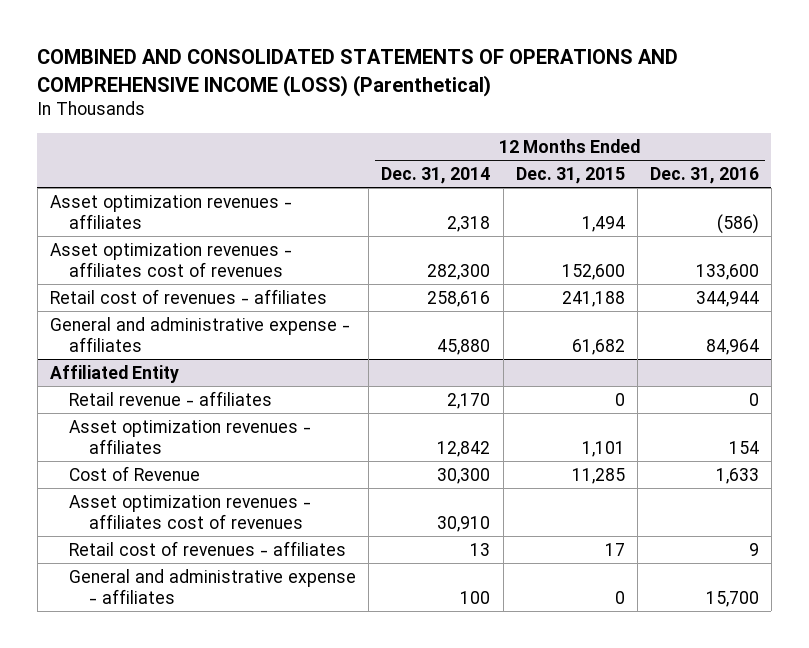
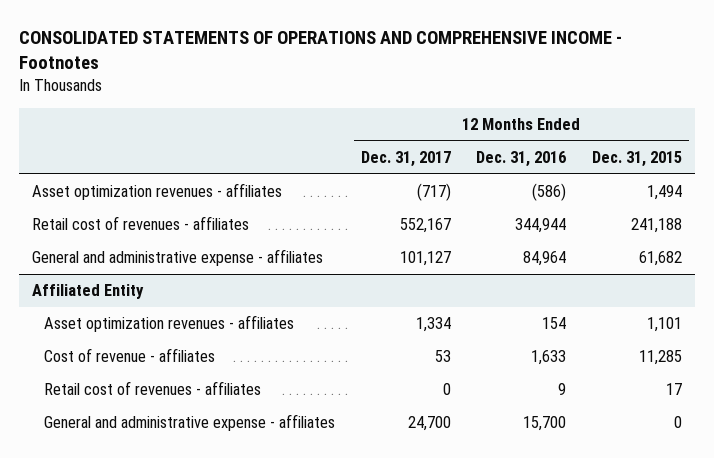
[37,49,679,97] COMBINED AND CONSOLIDATED STATEMENTS OF OPERATIONS AND COMPREHENSIVE INCOME (LOSS) (Parenthetical) -> [18,31,622,70] CONSOLIDATED STATEMENTS OF OPERATIONS AND COMPREHENSIVE INCOME - Footnotes
[381,166,491,184] Dec. 31, 2014 -> none
none -> [360,151,451,168] Dec. 31, 2017
[49,242,292,277] Asset optimization revenues - affiliates cost of revenues -> none
[69,390,273,406] Retail revenue - affiliates -> none
[69,494,312,529] Asset optimization revenues - affiliates cost of revenues -> none
[69,465,201,481] Cost of Revenue -> [43,348,215,363] Cost of revenue - affiliates

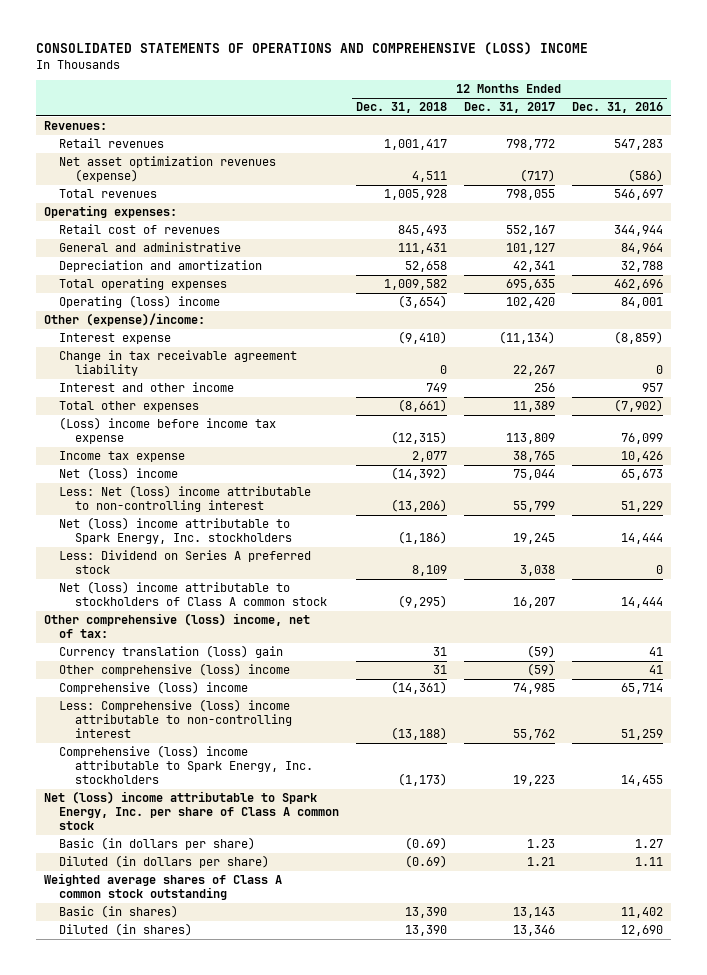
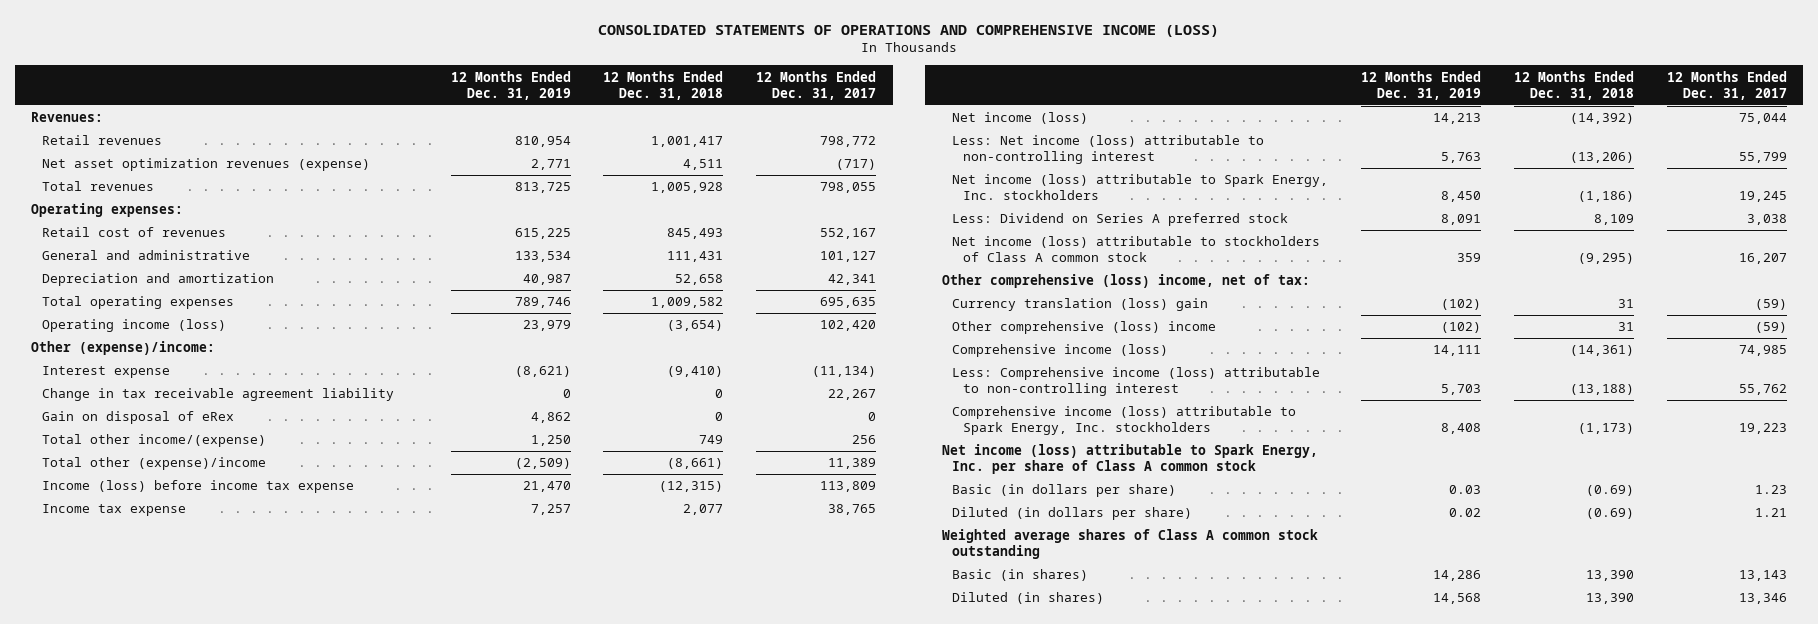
[35,42,588,56] CONSOLIDATED STATEMENTS OF OPERATIONS AND COMPREHENSIVE (LOSS) INCOME -> [597,24,1219,37] CONSOLIDATED STATEMENTS OF OPERATIONS AND COMPREHENSIVE INCOME (LOSS)
[571,102,663,114] Dec. 31, 2016 -> none
none -> [450,70,571,100] 12 Months Ended Dec. 31, 2019
[59,295,221,309] Operating (loss) income -> [41,319,226,333] Operating income (loss)
none -> [41,411,234,425] Gain on disposal of eRex
[59,382,235,393] Interest and other income -> [41,434,266,448] Total other income/(expense)
[59,401,200,413] Total other expenses -> [41,457,266,471] Total other (expense)/income
[59,417,277,445] (Loss) income before income tax expense -> [41,480,354,494] Income (loss) before income tax expense
[59,467,179,481] Net (loss) income -> [952,112,1089,125] Net income (loss)
[59,485,312,513] Less: Net (loss) income attributable to non-controlling interest -> [952,135,1265,165] Less: Net income (loss) attributable to non-controlling interest
[59,517,292,545] Net (loss) income attributable to Spark Energy, Inc. stockholders -> [952,174,1329,201] Net income (loss) attributable to Spark Energy, Inc. stockholders
[59,581,327,607] Net (loss) income attributable to stockholders of Class A common stock -> [952,236,1321,263] Net income (loss) attributable to stockholders of Class A common stock
[59,681,249,695] Comprehensive (loss) income -> [952,344,1169,358] Comprehensive income (loss)
[59,699,292,739] Less: Comprehensive (loss) income attributable to non-controlling interest -> [952,367,1321,397] Less: Comprehensive income (loss) attributable to non-controlling interest
[59,745,313,785] Comprehensive (loss) income attributable to Spark Energy, Inc. stockholders -> [952,406,1297,436] Comprehensive income (loss) attributable to Spark Energy, Inc. stockholders
[44,791,340,831] Net (loss) income attributable to Spark Energy, Inc. per share of Class A common stock -> [941,444,1318,475] Net income (loss) attributable to Spark Energy, Inc. per share of Class A common stock

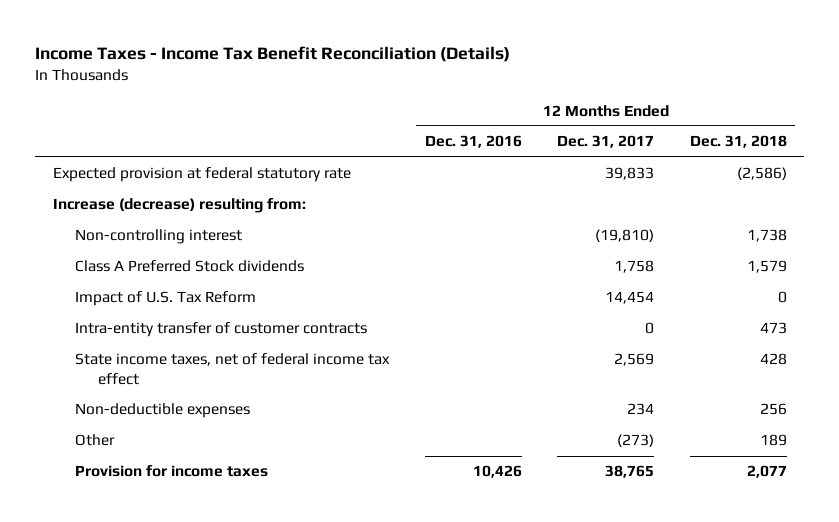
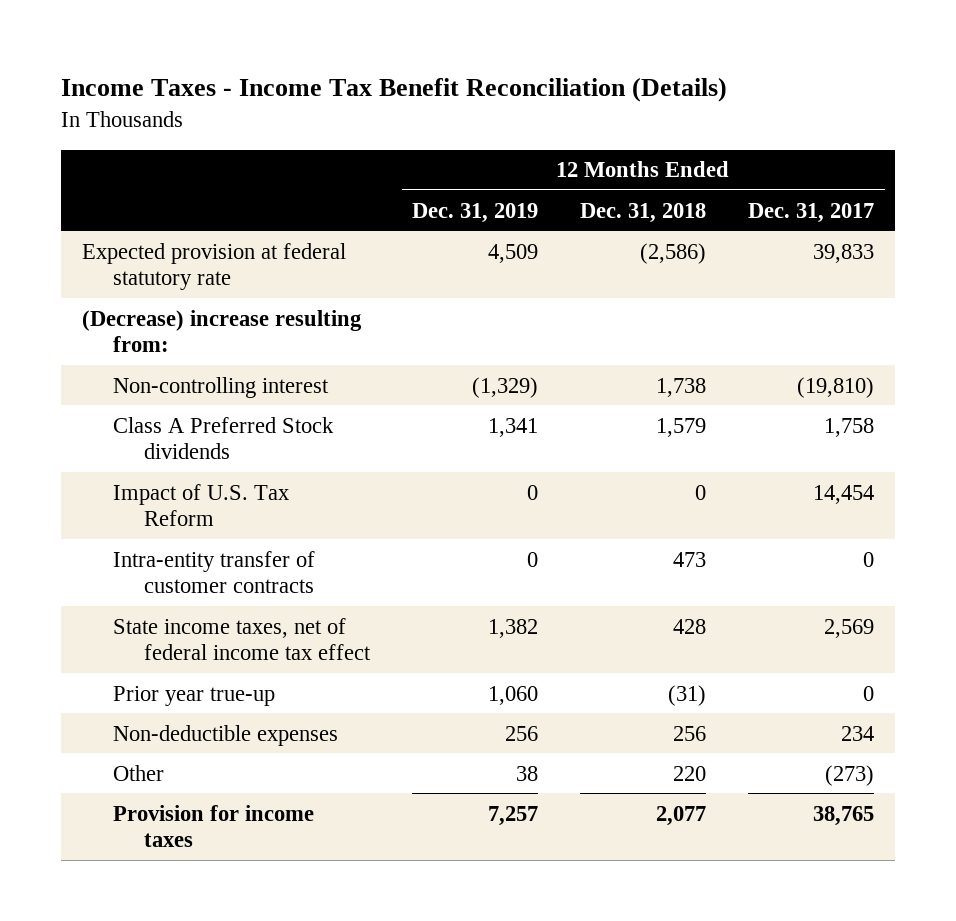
[424,135,522,149] Dec. 31, 2016 -> none
none -> [412,202,539,223] Dec. 31, 2019
[52,198,306,214] Increase (decrease) resulting from: -> [82,309,363,352] (Decrease) increase resulting from:
none -> [113,685,276,706] Prior year true-up
[759,434,787,447] 189 -> [673,765,707,781] 220

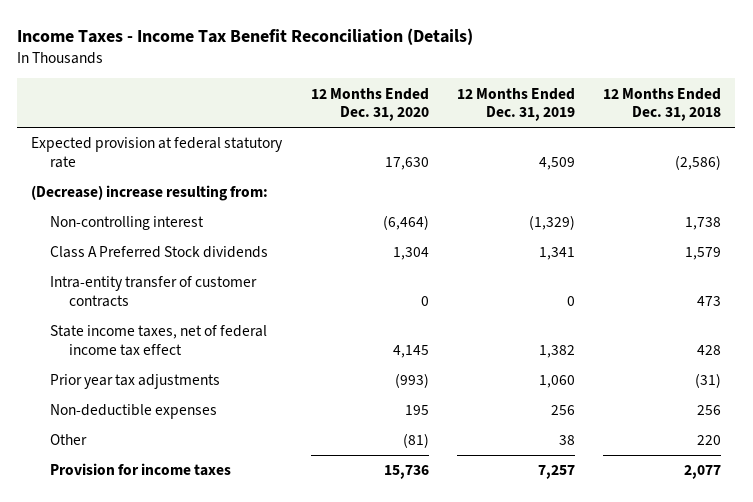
[748,202,875,223] Dec. 31, 2017 -> none
none -> [310,87,429,122] 12 Months Ended Dec. 31, 2020
[113,483,290,526] Impact of U.S. Tax Reform -> none
[113,685,276,706] Prior year true-up -> [50,374,221,390] Prior year tax adjustments

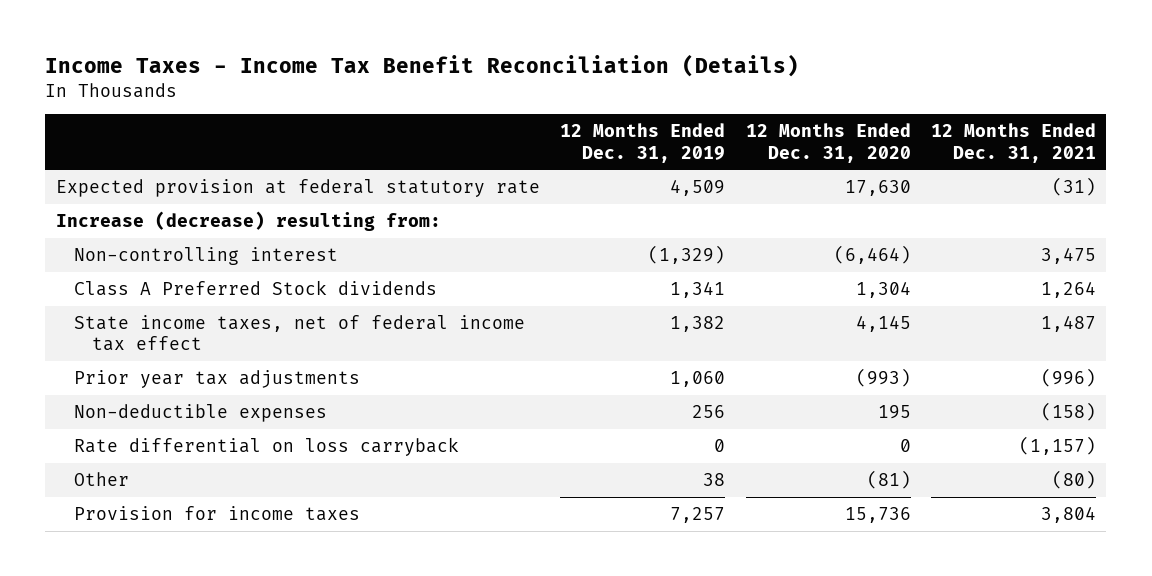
[603,87,722,122] 12 Months Ended Dec. 31, 2018 -> none
none -> [931,123,1097,163] 12 Months Ended Dec. 31, 2021
[31,185,269,202] (Decrease) increase resulting from: -> [55,211,441,232] Increase (decrease) resulting from:
[50,276,258,307] Intra-entity transfer of customer contracts -> none
none -> [73,437,459,457] Rate differential on loss carryback

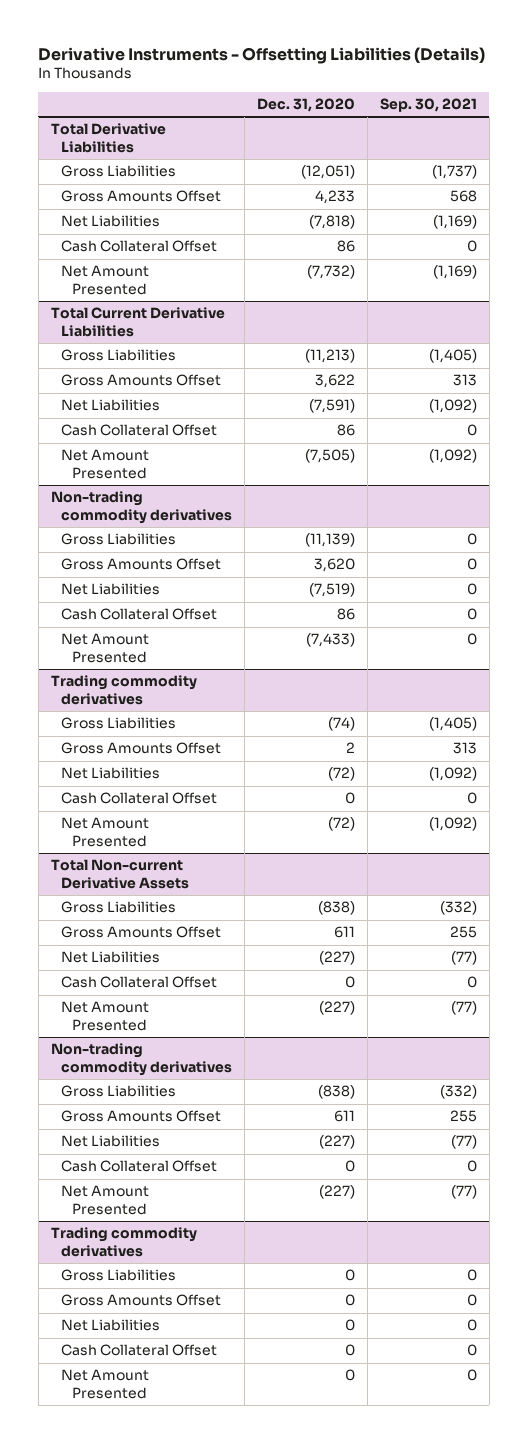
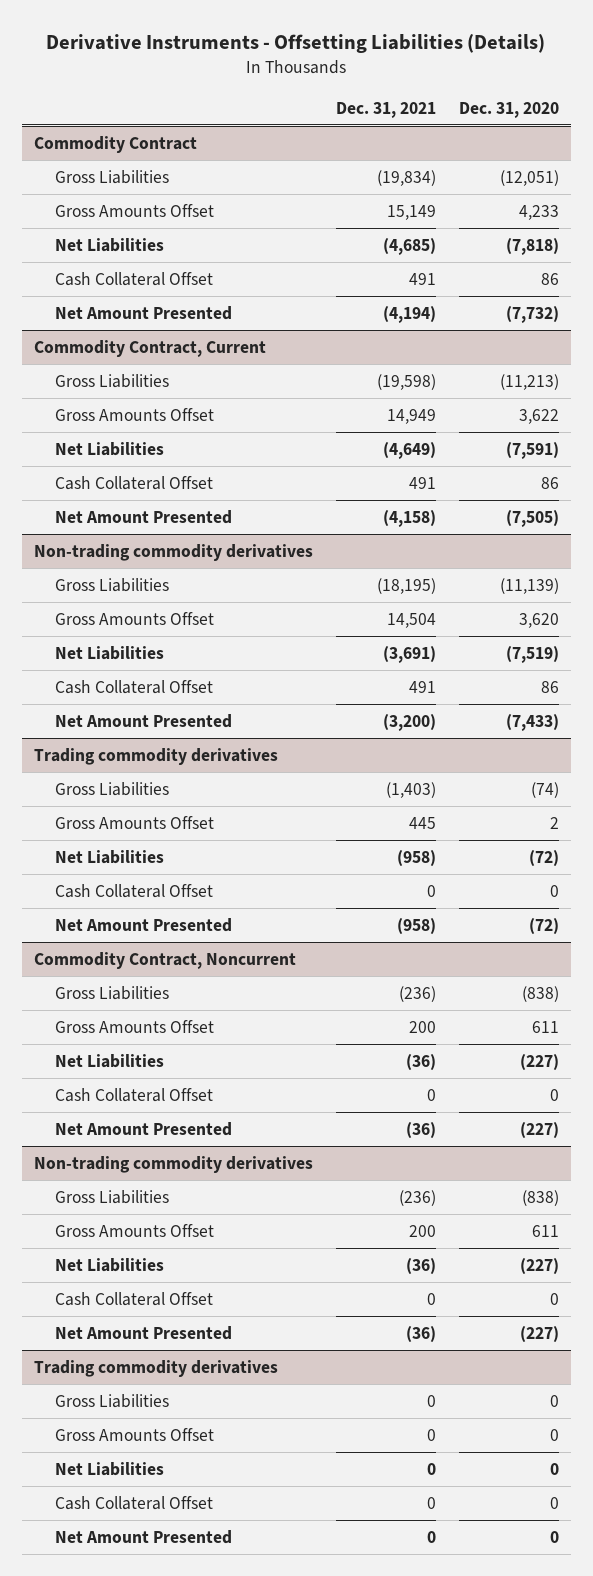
[379,98,477,113] Sep. 30, 2021 -> none
none -> [335,101,436,118] Dec. 31, 2021
[50,123,166,154] Total Derivative Liabilities -> [33,135,197,153] Commodity Contract
[50,307,225,338] Total Current Derivative Liabilities -> [33,339,266,357] Commodity Contract, Current
[50,859,190,890] Total Non-current Derivative Assets -> [33,951,296,969] Commodity Contract, Noncurrent

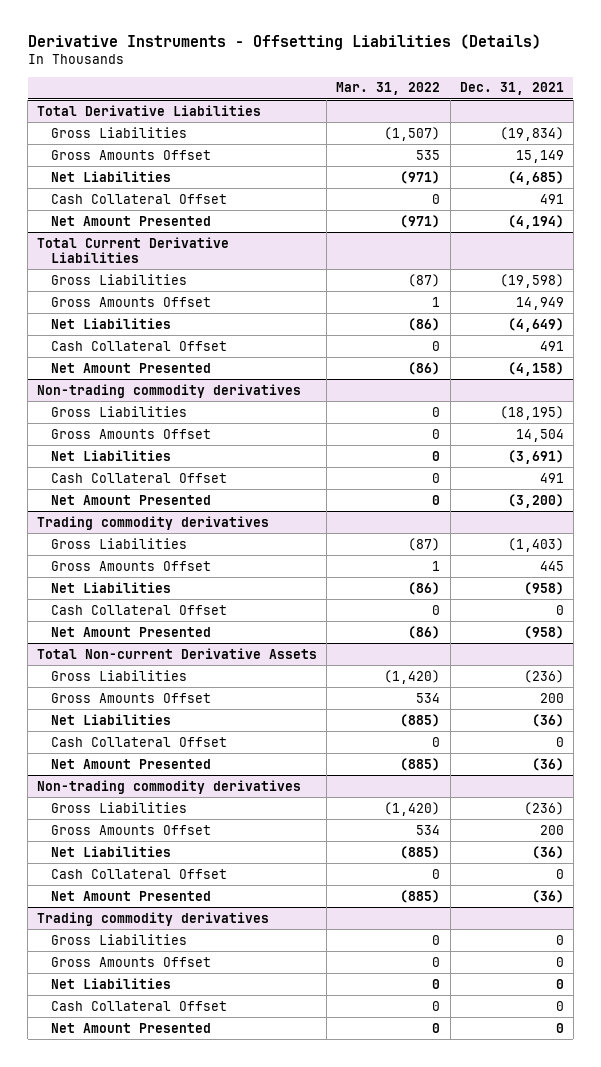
[459,101,560,118] Dec. 31, 2020 -> none
none -> [336,82,441,96] Mar. 31, 2022
[33,135,197,153] Commodity Contract -> [37,104,262,116] Total Derivative Liabilities
[33,339,266,357] Commodity Contract, Current -> [37,236,230,263] Total Current Derivative Liabilities
[33,951,296,969] Commodity Contract, Noncurrent -> [37,647,318,659] Total Non-current Derivative Assets

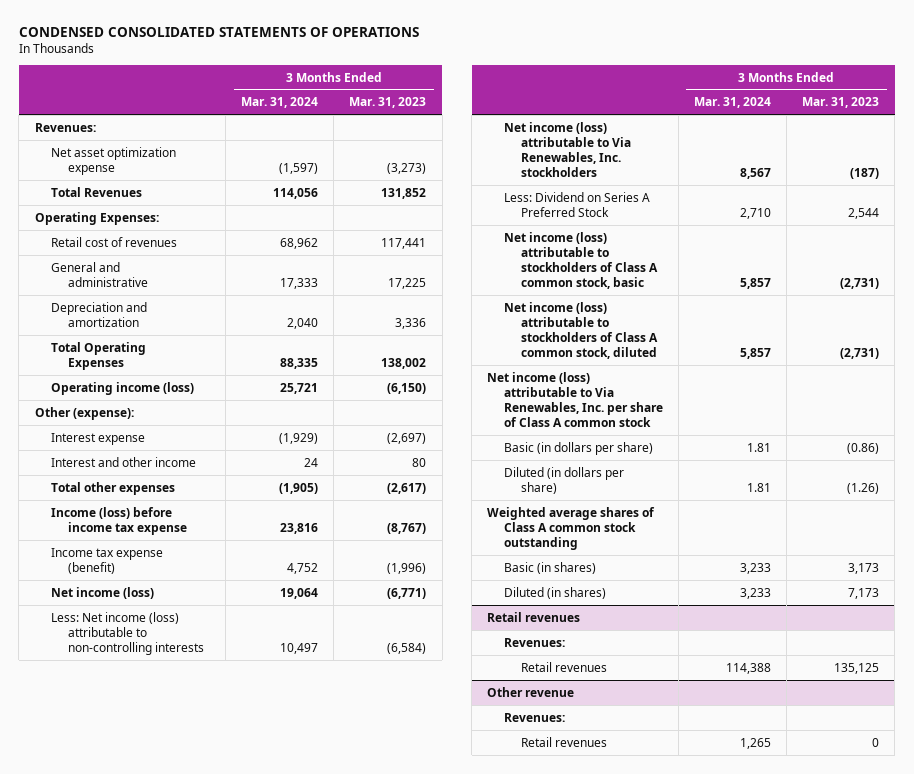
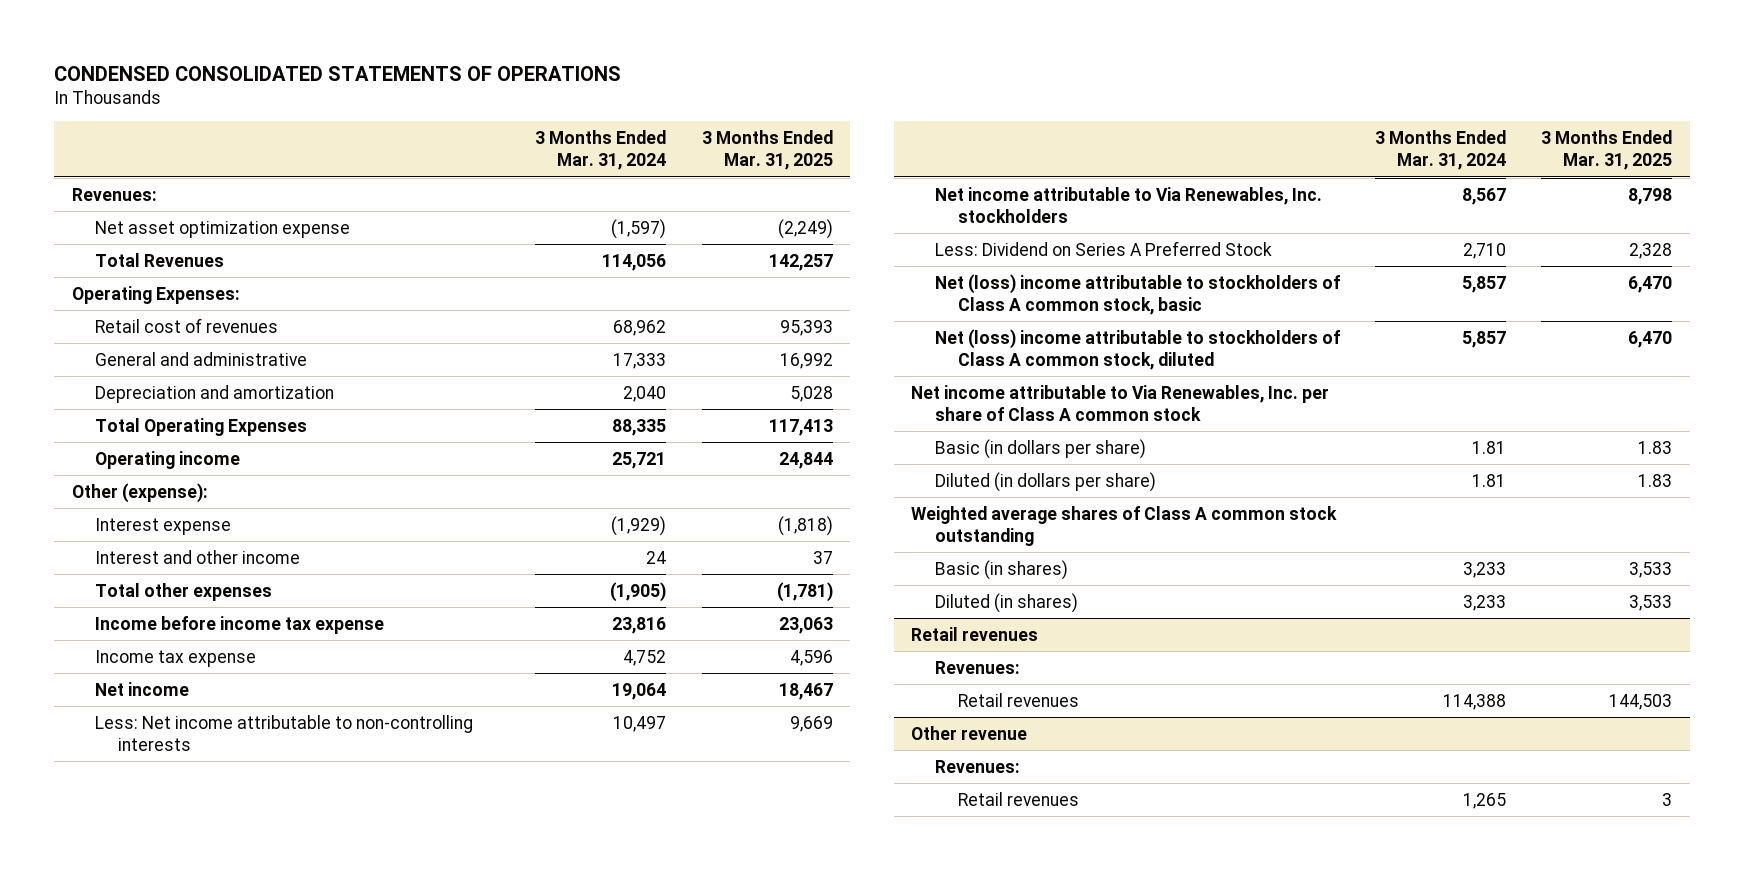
[349,97,427,109] Mar. 31, 2023 -> none
none -> [701,129,833,171] 3 Months Ended Mar. 31, 2025
[51,381,195,395] Operating income (loss) -> [94,450,240,469] Operating income
[51,506,188,535] Income (loss) before income tax expense -> [94,615,384,634] Income before income tax expense
[51,547,164,574] Income tax expense (benefit) -> [94,649,256,667] Income tax expense
[51,586,155,599] Net income (loss) -> [94,681,189,696] Net income
[51,611,205,655] Less: Net income (loss) attributable to non-controlling interests -> [94,714,473,751] Less: Net income attributable to non-controlling interests
[503,121,631,178] Net income (loss) attributable to Via Renewables, Inc. stockholders -> [934,186,1322,223] Net income attributable to Via Renewables, Inc. stockholders
[503,231,658,290] Net income (loss) attributable to stockholders of Class A common stock, basic -> [934,273,1340,315] Net (loss) income attributable to stockholders of Class A common stock, basic
[503,301,658,360] Net income (loss) attributable to stockholders of Class A common stock, diluted -> [934,328,1340,370] Net (loss) income attributable to stockholders of Class A common stock, diluted
[487,371,663,428] Net income (loss) attributable to Via Renewables, Inc. per share of Class A common stock -> [911,384,1330,421] Net income attributable to Via Renewables, Inc. per share of Class A common stock

